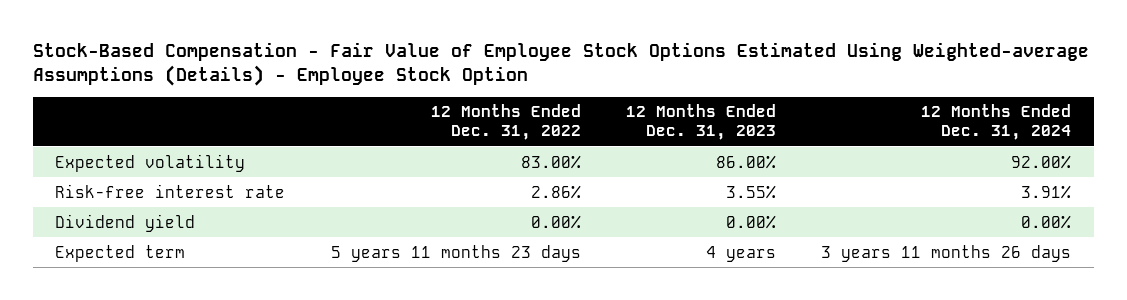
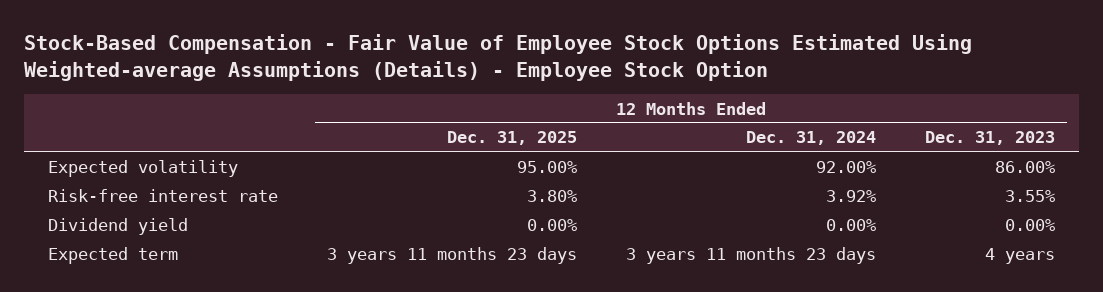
[430,104,581,141] 12 Months Ended Dec. 31, 2022 -> none
none -> [447,131,578,146] Dec. 31, 2025
[1021,184,1072,199] 3.91% -> [825,189,876,202] 3.92%
[821,244,1072,262] 3 years 11 months 26 days -> [625,246,876,264] 3 years 11 months 23 days

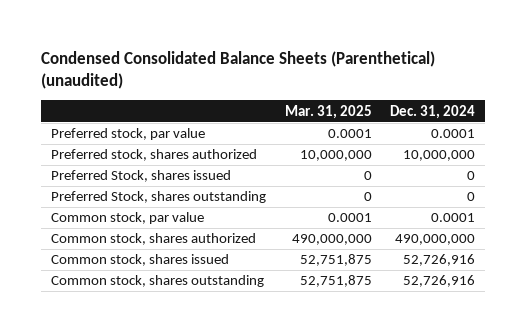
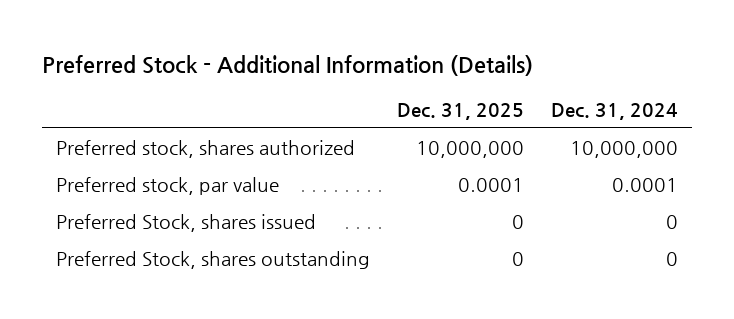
[41,50,436,90] Condensed Consolidated Balance Sheets (Parenthetical) (unaudited) -> [41,54,533,76] Preferred Stock - Additional Information (Details)
[284,104,372,119] Mar. 31, 2025 -> none
none -> [396,102,524,120] Dec. 31, 2025
[50,128,205,141] Preferred stock, par value -> [55,177,279,196] Preferred stock, par value
[50,212,204,225] Common stock, par value -> none
[50,233,256,246] Common stock, shares authorized -> none
[50,254,229,267] Common stock, shares issued -> none
[50,275,264,288] Common stock, shares outstanding -> none

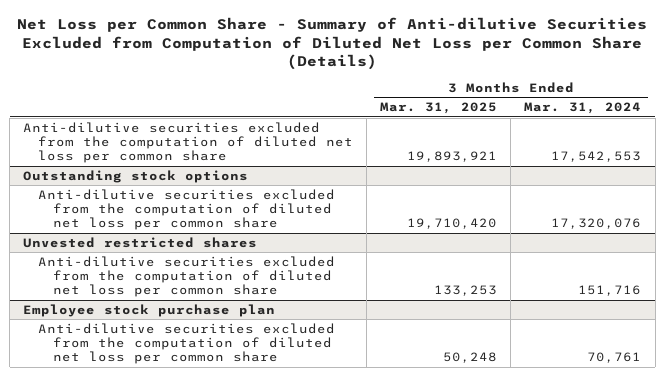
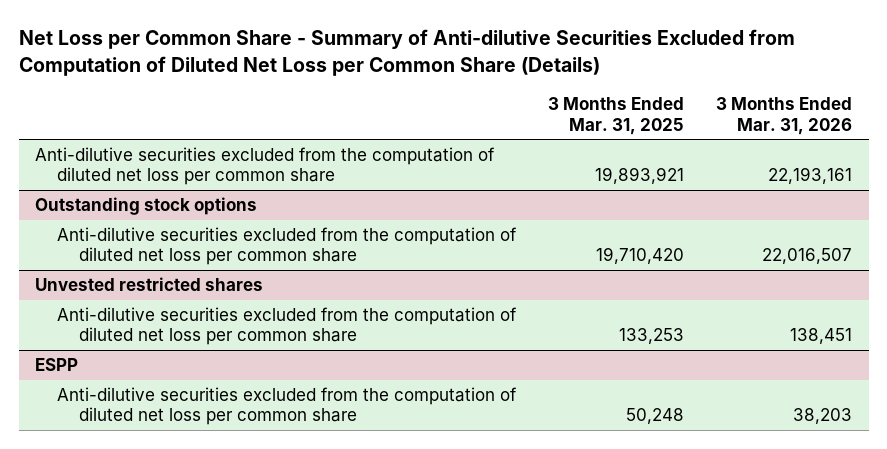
[524,102,642,115] Mar. 31, 2024 -> none
none -> [716,97,853,135] 3 Months Ended Mar. 31, 2026
[23,303,276,317] Employee stock purchase plan -> [34,358,78,372] ESPP

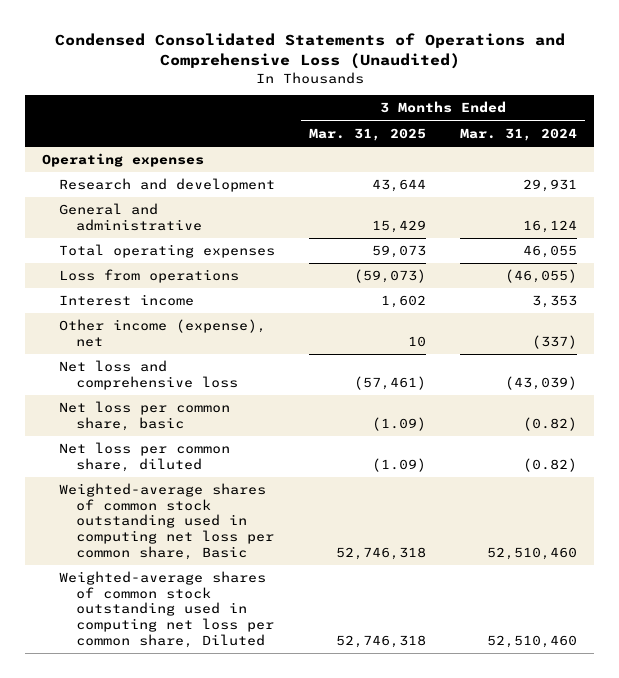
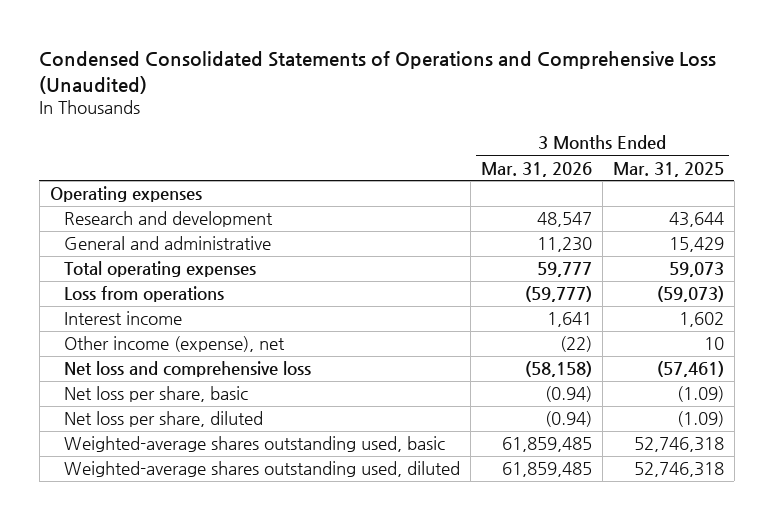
[459,127,577,141] Mar. 31, 2024 -> none
none -> [481,161,593,177] Mar. 31, 2026
[59,401,231,431] Net loss per common share, basic -> [64,386,249,403] Net loss per share, basic
[59,442,231,472] Net loss per common share, diluted -> [64,411,264,428] Net loss per share, diluted
[59,483,274,560] Weighted-average shares of common stock outstanding used in computing net loss per common share, Basic -> [64,436,446,453] Weighted-average shares outstanding used, basic
[59,571,274,648] Weighted-average shares of common stock outstanding used in computing net loss per common share, Diluted -> [64,461,461,478] Weighted-average shares outstanding used, diluted

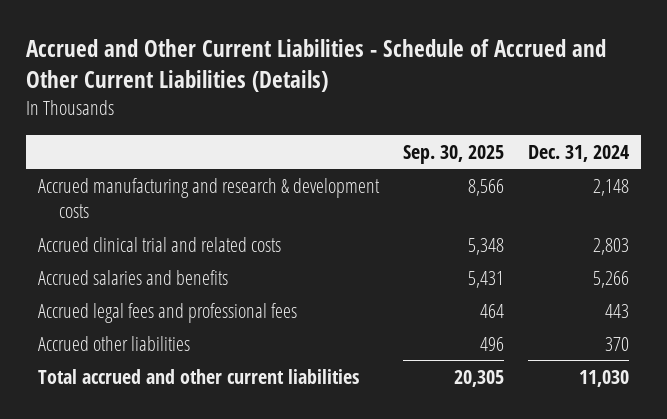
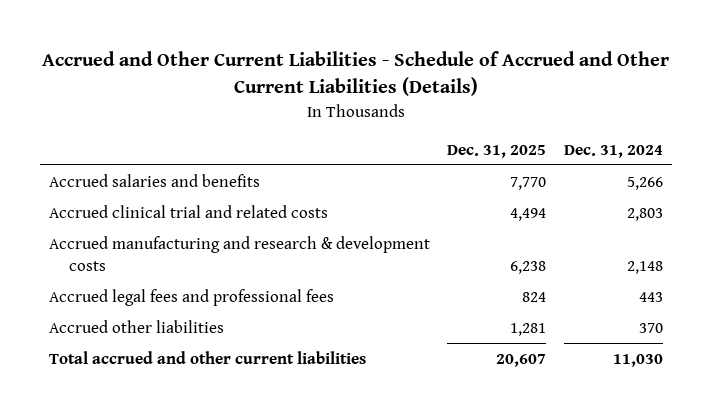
[402,144,504,164] Sep. 30, 2025 -> none
none -> [447,144,547,158] Dec. 31, 2025
[37,236,281,252] Accrued clinical trial and related costs -> [48,204,328,218] Accrued clinical trial and related costs
[37,177,380,219] Accrued manufacturing and research & development costs -> [48,235,430,271] Accrued manufacturing and research & development costs

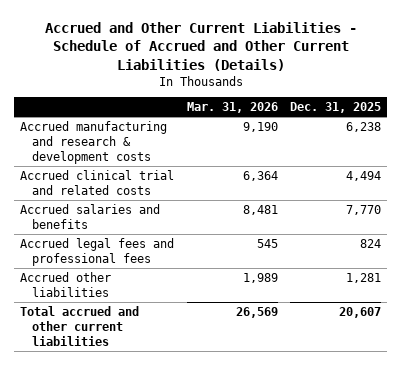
[563,144,663,158] Dec. 31, 2024 -> none
none -> [186,102,278,114] Mar. 31, 2026
[48,204,328,218] Accrued clinical trial and related costs -> [20,169,175,195] Accrued clinical trial and related costs
[48,173,260,187] Accrued salaries and benefits -> [20,203,161,229] Accrued salaries and benefits

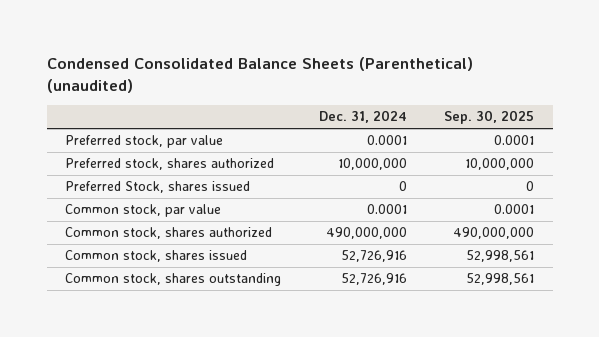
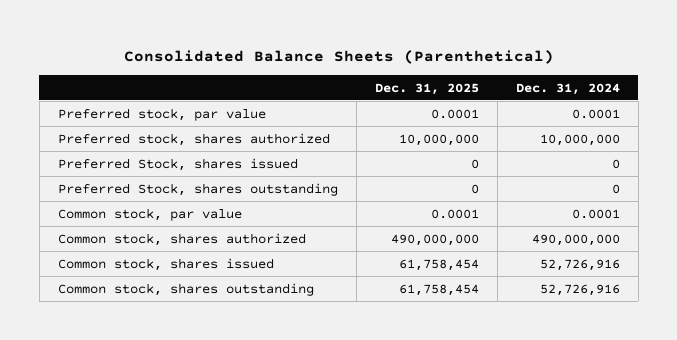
[46,56,473,93] Condensed Consolidated Balance Sheets (Parenthetical) (unaudited) -> [123,50,554,65] Consolidated Balance Sheets (Parenthetical)
[444,110,535,125] Sep. 30, 2025 -> none
none -> [374,82,479,95] Dec. 31, 2025
none -> [57,182,338,196] Preferred Stock, shares outstanding

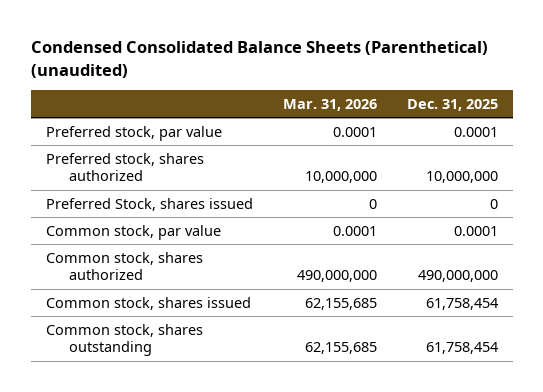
[123,50,554,65] Consolidated Balance Sheets (Parenthetical) -> [30,41,488,78] Condensed Consolidated Balance Sheets (Parenthetical) (unaudited)
[515,82,620,95] Dec. 31, 2024 -> none
none -> [282,98,377,111] Mar. 31, 2026
[57,182,338,196] Preferred Stock, shares outstanding -> none

